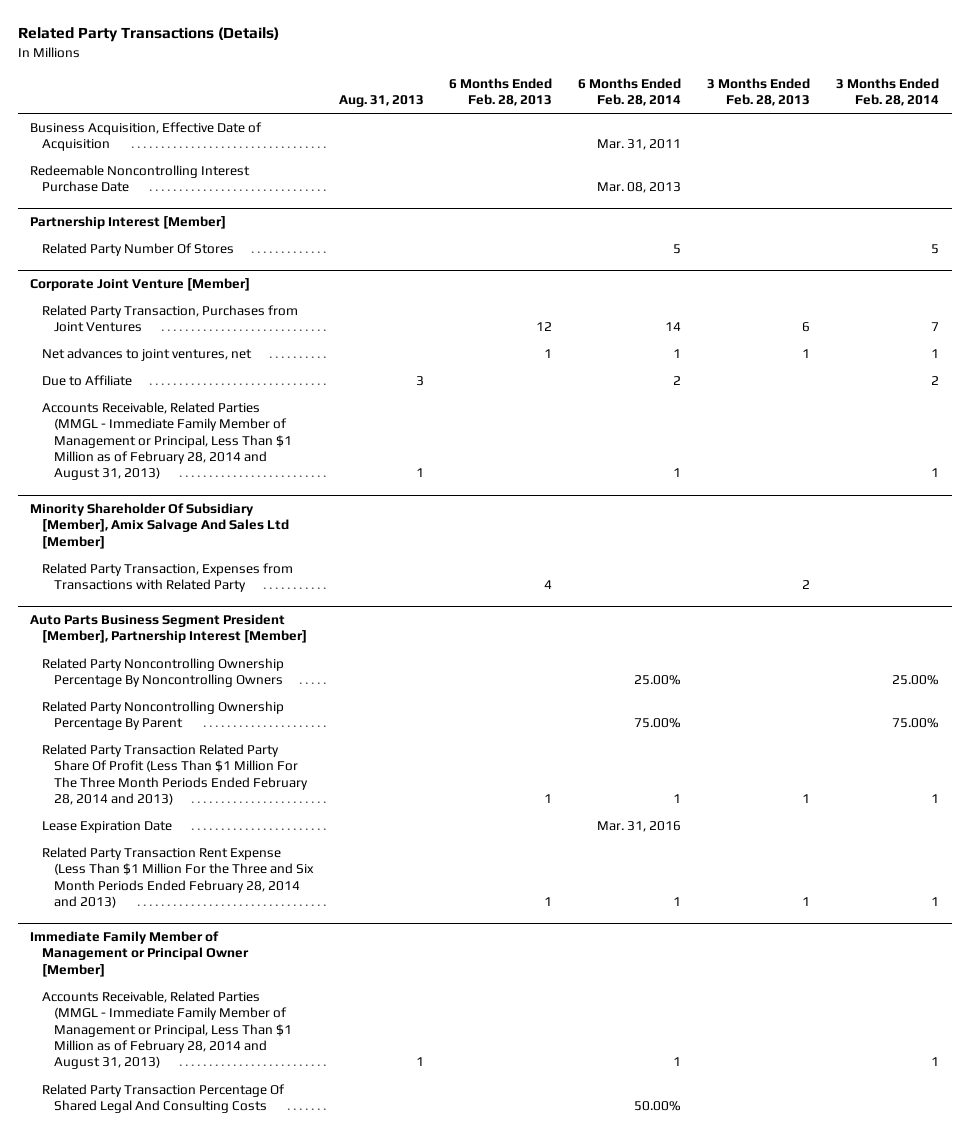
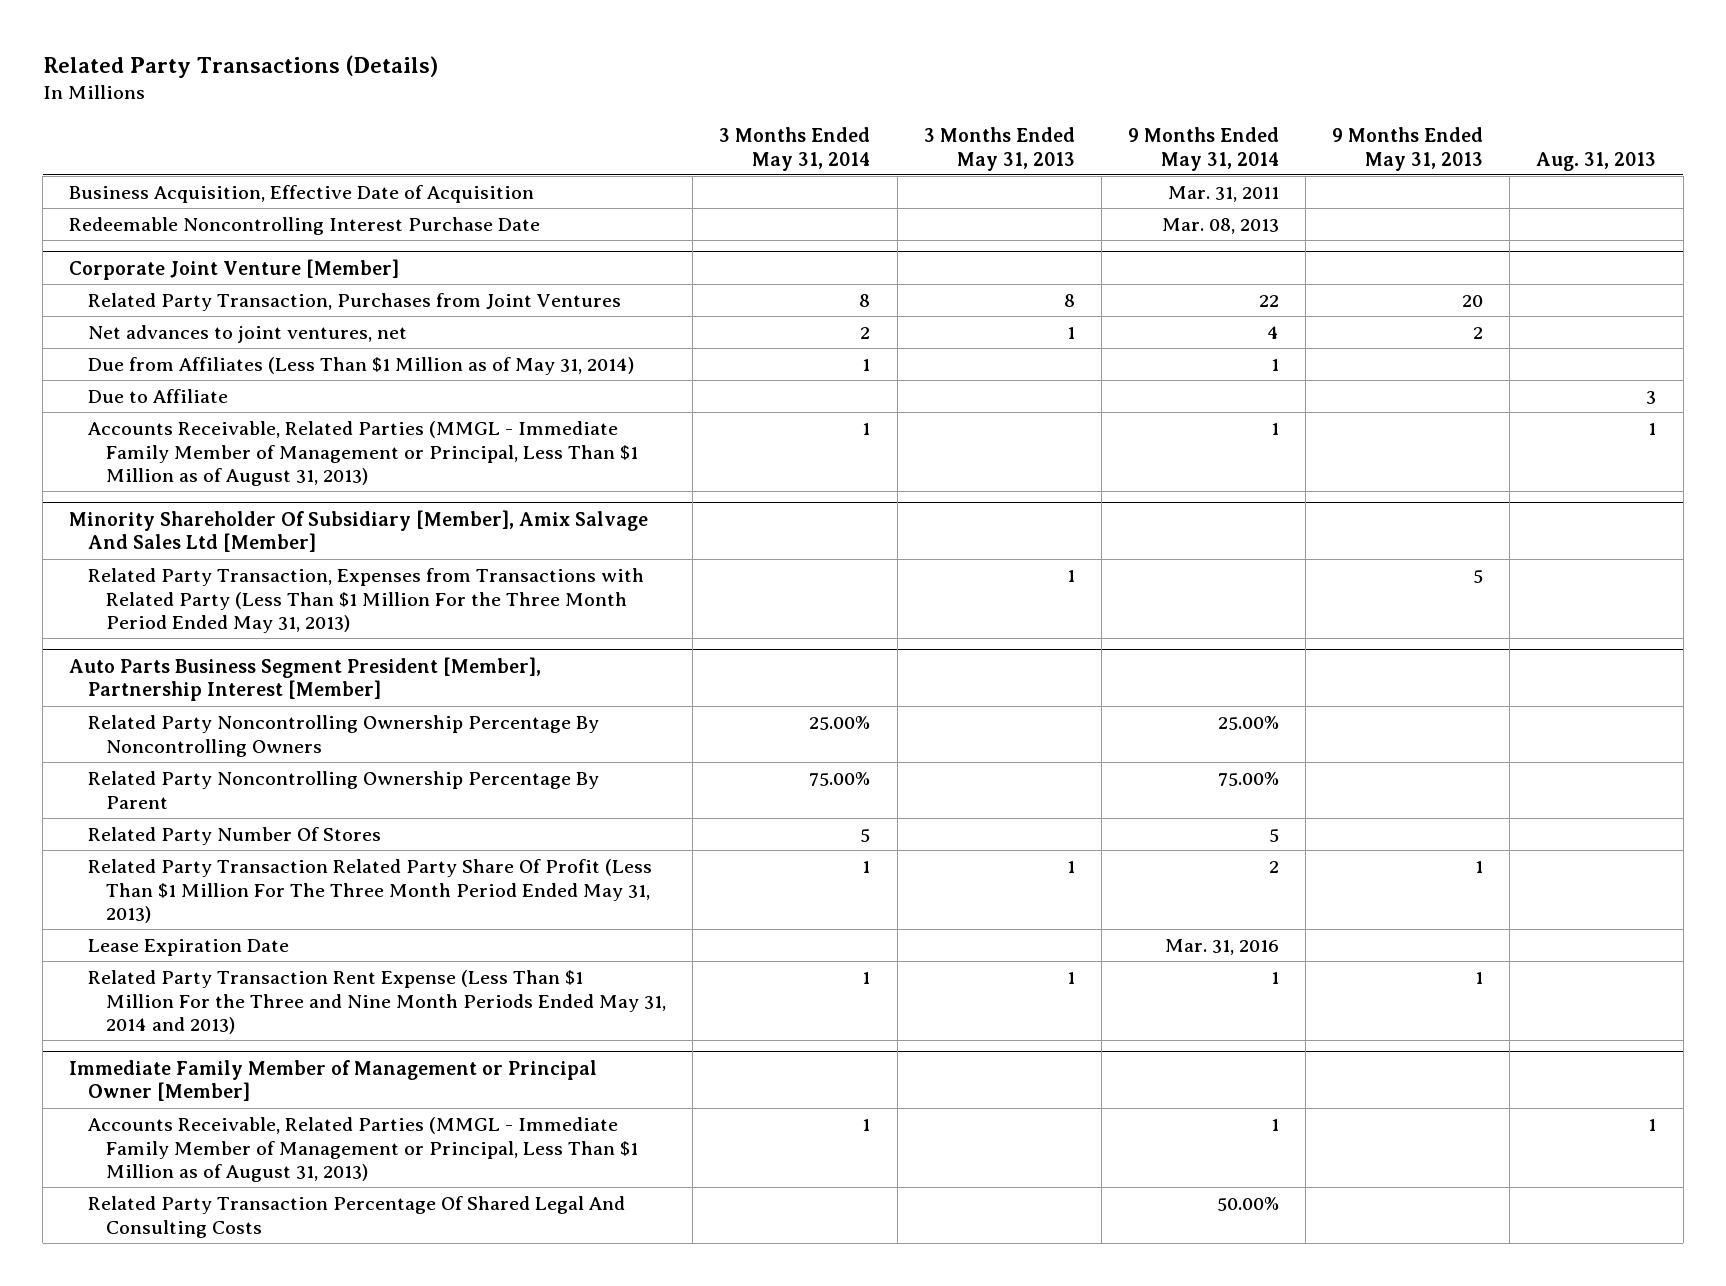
[449,77,553,107] 6 Months Ended Feb. 28, 2013 -> none
[578,77,682,107] 6 Months Ended Feb. 28, 2014 -> none
[706,77,810,107] 3 Months Ended Feb. 28, 2013 -> none
[835,77,939,107] 3 Months Ended Feb. 28, 2014 -> none
none -> [719,126,871,171] 3 Months Ended May 31, 2014
none -> [923,126,1075,171] 3 Months Ended May 31, 2013
none -> [1127,126,1279,171] 9 Months Ended May 31, 2014
none -> [1332,126,1484,171] 9 Months Ended May 31, 2013
[30,216,227,230] Partnership Interest [Member] -> none
[42,242,235,256] Related Party Number Of Stores -> none
none -> [87,356,634,375] Due from Affiliates (Less Than $1 Million as of May 31, 2014)
[42,401,292,481] Accounts Receivable, Related Parties (MMGL - Immediate Family Member of Management or Principal, Less Than $1 Million as of February 28, 2014 and August 31, 2013) -> [87,420,639,487] Accounts Receivable, Related Parties (MMGL - Immediate Family Member of Management or Principal, Less Than $1 Million as of August 31, 2013)
[42,562,294,593] Related Party Transaction, Expenses from Transactions with Related Party -> [87,567,644,634] Related Party Transaction, Expenses from Transactions with Related Party (Less Than $1 Million For the Three Month Period Ended May 31, 2013)
none -> [87,826,381,845] Related Party Number Of Stores
[42,743,308,806] Related Party Transaction Related Party Share Of Profit (Less Than $1 Million For The Three Month Periods Ended February 28, 2014 and 2013) -> [87,858,652,924] Related Party Transaction Related Party Share Of Profit (Less Than $1 Million For The Three Month Period Ended May 31, 2013)
[42,846,314,909] Related Party Transaction Rent Expense (Less Than $1 Million For the Three and Six Month Periods Ended February 28, 2014 and 2013) -> [87,969,667,1035] Related Party Transaction Rent Expense (Less Than $1 Million For the Three and Nine Month Periods Ended May 31, 2014 and 2013)
[42,990,292,1070] Accounts Receivable, Related Parties (MMGL - Immediate Family Member of Management or Principal, Less Than $1 Million as of February 28, 2014 and August 31, 2013) -> [87,1116,639,1183] Accounts Receivable, Related Parties (MMGL - Immediate Family Member of Management or Principal, Less Than $1 Million as of August 31, 2013)

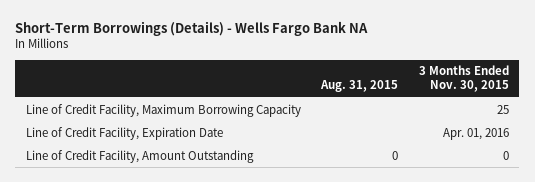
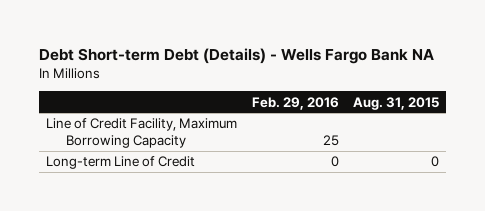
[15,20,369,36] Short-Term Borrowings (Details) - Wells Fargo Bank NA -> [39,47,435,64] Debt Short-term Debt (Details) - Wells Fargo Bank NA
[418,65,509,93] 3 Months Ended Nov. 30, 2015 -> none
none -> [251,96,339,110] Feb. 29, 2016
[25,126,223,140] Line of Credit Facility, Expiration Date -> none
[25,149,254,163] Line of Credit Facility, Amount Outstanding -> [46,156,196,170] Long-term Line of Credit

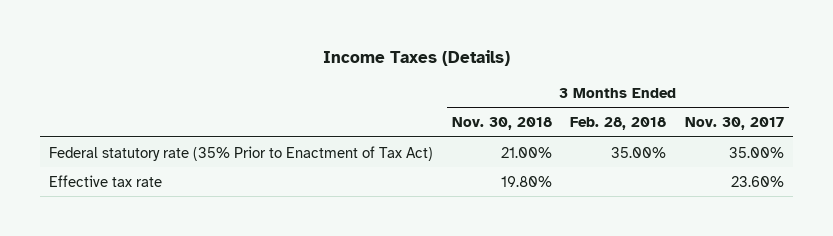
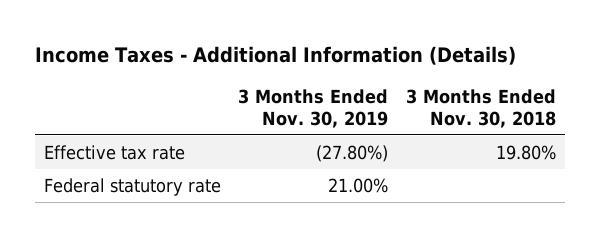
[322,50,510,67] Income Taxes (Details) -> [34,46,516,66] Income Taxes - Additional Information (Details)
[570,116,667,130] Feb. 28, 2018 -> none
[684,116,784,130] Nov. 30, 2017 -> none
none -> [238,88,389,128] 3 Months Ended Nov. 30, 2019
[49,145,434,161] Federal statutory rate (35% Prior to Enactment of Tax Act) -> none
none -> [43,177,221,196] Federal statutory rate

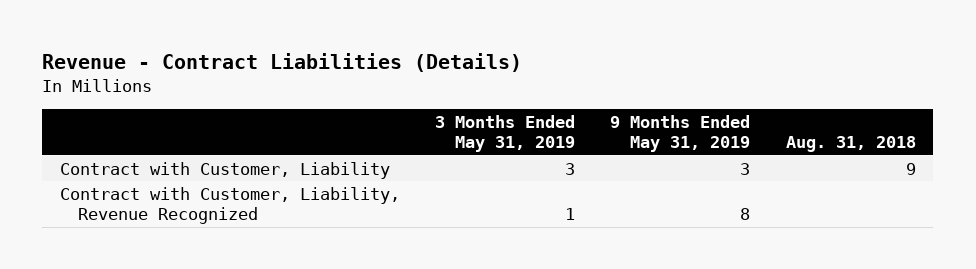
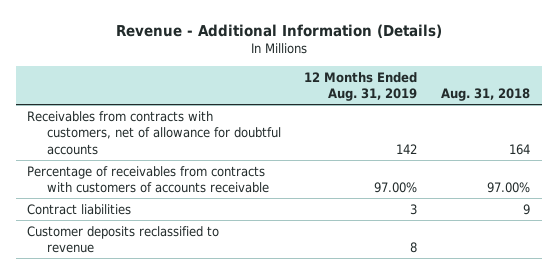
[42,52,523,72] Revenue - Contract Liabilities (Details) -> [115,23,442,38] Revenue - Additional Information (Details)
[435,114,576,153] 3 Months Ended May 31, 2019 -> none
[610,114,751,153] 9 Months Ended May 31, 2019 -> none
none -> [304,71,418,102] 12 Months Ended Aug. 31, 2019
none -> [27,110,281,155] Receivables from contracts with customers, net of allowance for doubtful accounts
none -> [27,165,269,194] Percentage of receivables from contracts with customers of accounts receivable
[60,161,391,179] Contract with Customer, Liability -> [27,203,132,215] Contract liabilities
[60,186,401,225] Contract with Customer, Liability, Revenue Recognized -> [27,225,220,254] Customer deposits reclassified to revenue

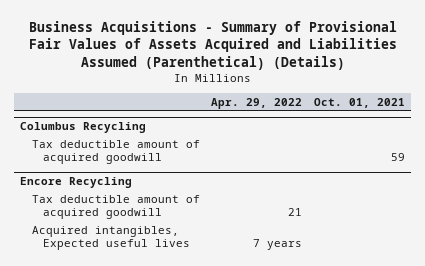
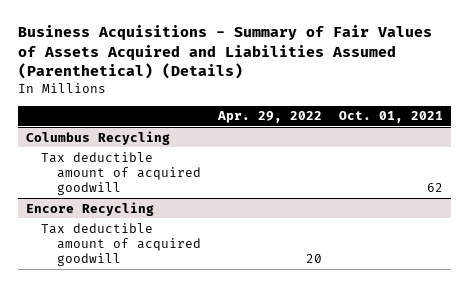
[28,20,397,70] Business Acquisitions - Summary of Provisional Fair Values of Assets Acquired and Liabilities Assumed (Parenthetical) (Details) -> [17,25,432,80] Business Acquisitions - Summary of Fair Values of Assets Acquired and Liabilities Assumed (Parenthetical) (Details)
[391,152,406,161] 59 -> [426,182,443,192] 62
[31,225,191,250] Acquired intangibles, Expected useful lives -> none
[288,207,303,216] 21 -> [305,253,322,263] 20

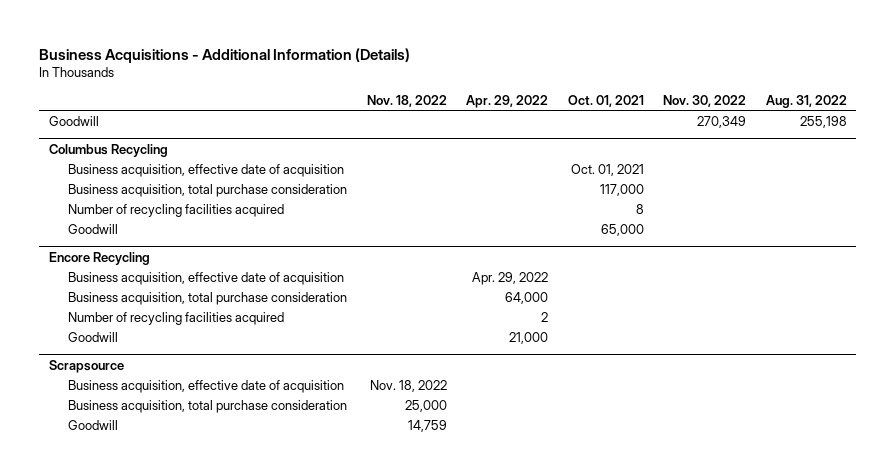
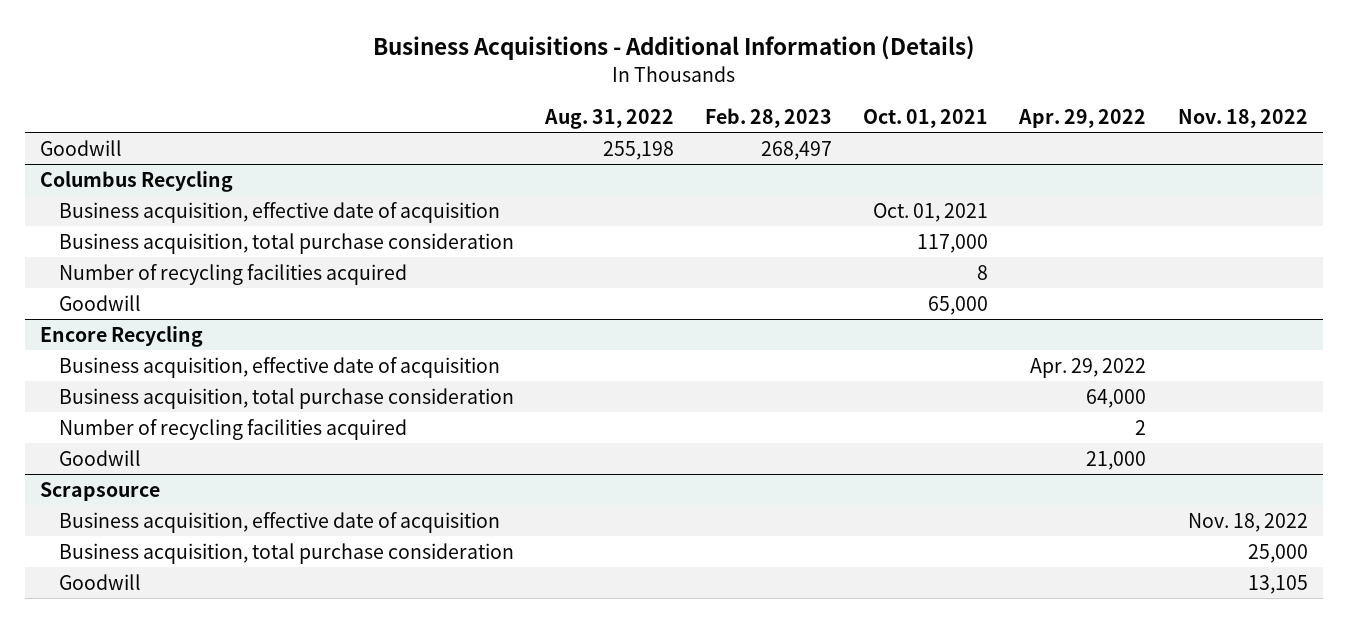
[663,95,747,108] Nov. 30, 2022 -> none
none -> [705,108,833,129] Feb. 28, 2023
[407,419,447,432] 14,759 -> [1247,574,1308,594] 13,105

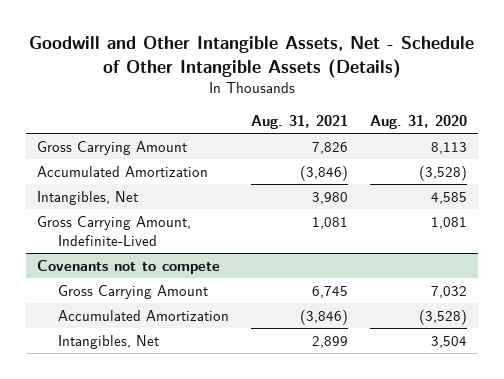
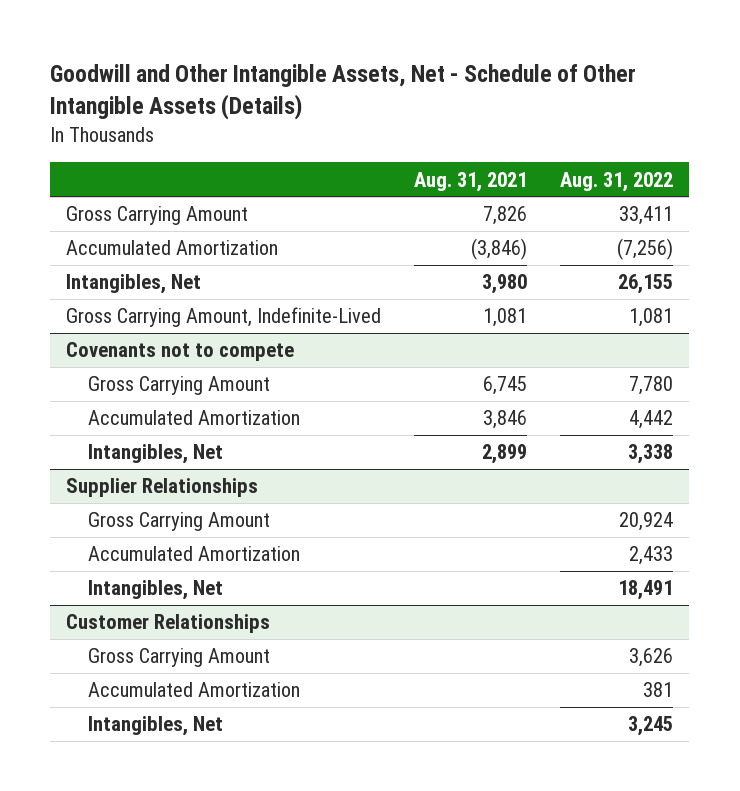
[370,114,468,129] Aug. 31, 2020 -> none
none -> [560,171,674,192] Aug. 31, 2022
[300,308,349,325] (3,846) -> [483,410,528,430] 3,846
none -> [66,478,259,498] Supplier Relationships
none -> [87,512,270,532] Gross Carrying Amount
none -> [87,546,300,562] Accumulated Amortization
none -> [87,580,223,601] Intangibles, Net
none -> [66,614,271,634] Customer Relationships
none -> [87,648,270,668] Gross Carrying Amount
none -> [87,682,300,698] Accumulated Amortization
none -> [87,716,223,737] Intangibles, Net

